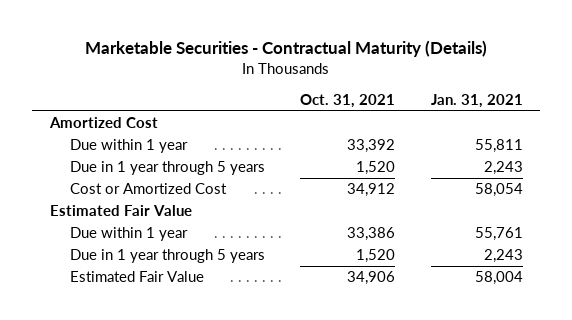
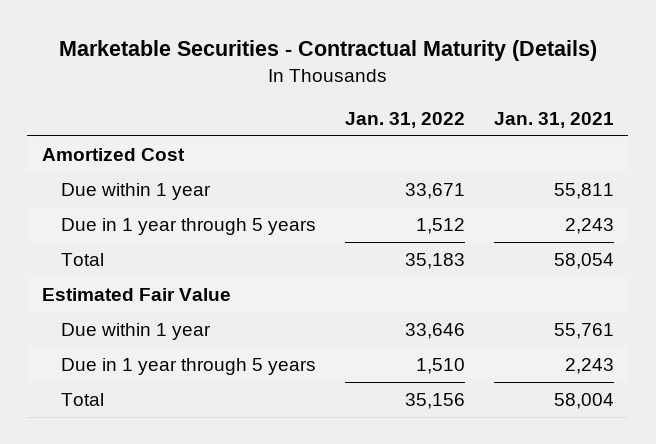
[300,94,396,109] Oct. 31, 2021 -> none
none -> [345,111,466,128] Jan. 31, 2022
[69,183,227,195] Cost or Amortized Cost -> [61,253,105,267] Total
[69,271,204,283] Estimated Fair Value -> [61,393,105,407] Total

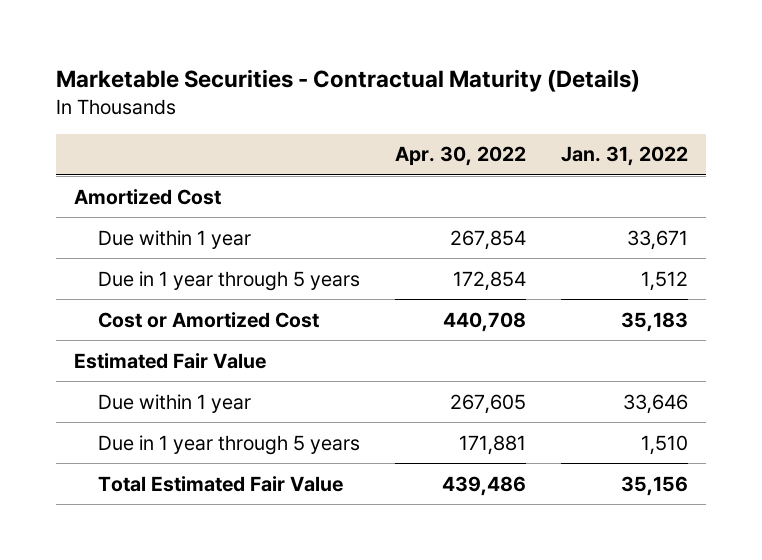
[493,111,614,128] Jan. 31, 2021 -> none
none -> [395,146,527,167] Apr. 30, 2022
[61,253,105,267] Total -> [97,311,319,328] Cost or Amortized Cost
[61,393,105,407] Total -> [97,475,343,492] Total Estimated Fair Value

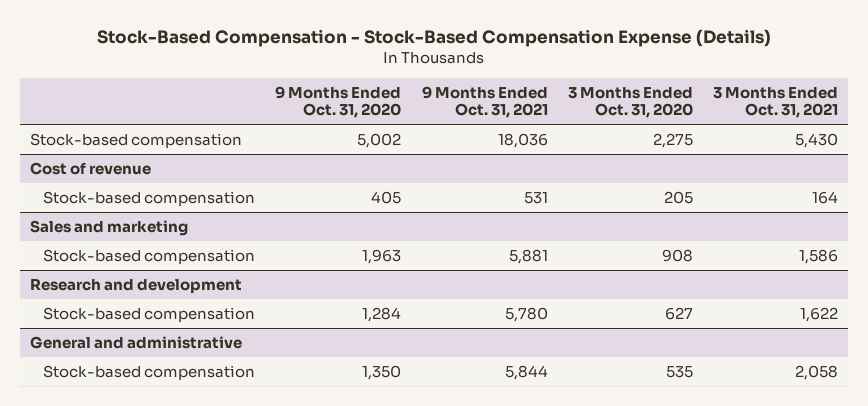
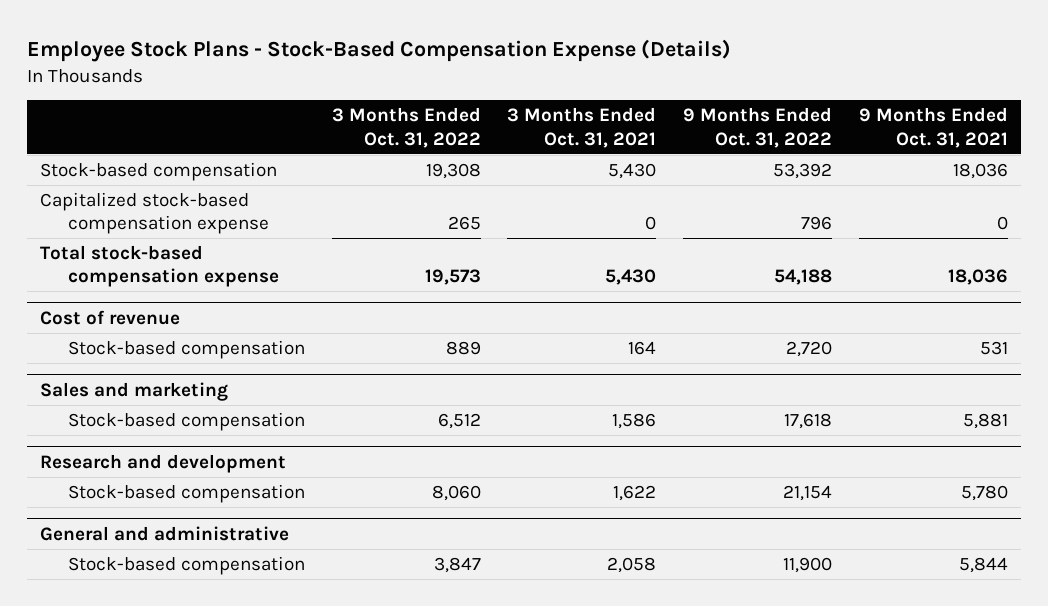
[97,29,772,48] Stock-Based Compensation - Stock-Based Compensation Expense (Details) -> [26,39,731,63] Employee Stock Plans - Stock-Based Compensation Expense (Details)
[275,85,402,119] 9 Months Ended Oct. 31, 2020 -> none
[567,86,693,119] 3 Months Ended Oct. 31, 2020 -> none
none -> [331,107,481,148] 3 Months Ended Oct. 31, 2022
none -> [683,107,833,148] 9 Months Ended Oct. 31, 2022
none -> [40,191,270,235] Capitalized stock-based compensation expense
none -> [40,244,280,288] Total stock-based compensation expense

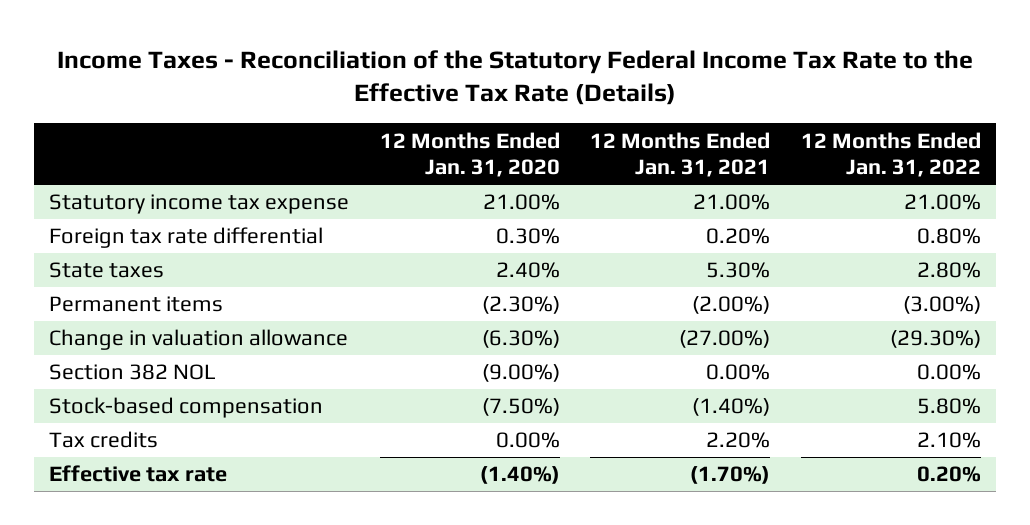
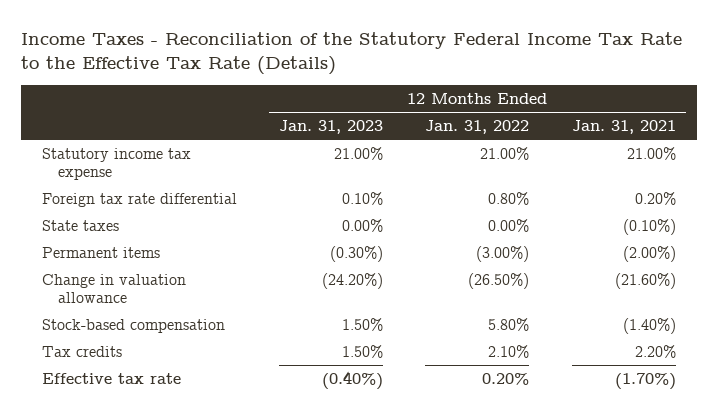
[379,131,560,178] 12 Months Ended Jan. 31, 2020 -> none
none -> [279,120,384,135] Jan. 31, 2023
[706,262,771,279] 5.30% -> [622,218,676,235] (0.10%)
[916,262,981,279] 2.80% -> [488,218,530,232] 0.00%
[49,364,216,381] Section 382 NOL -> none
[679,330,771,349] (27.00%) -> [614,272,676,289] (21.60%)
[889,330,981,349] (29.30%) -> [468,272,530,289] (26.50%)

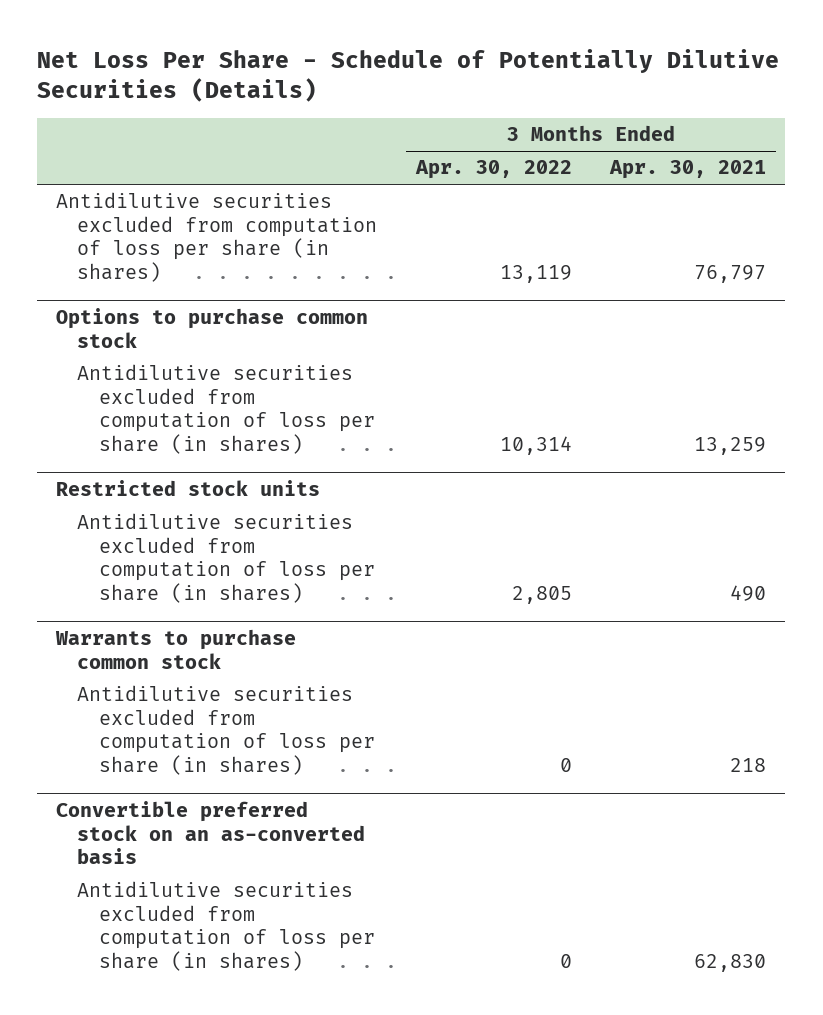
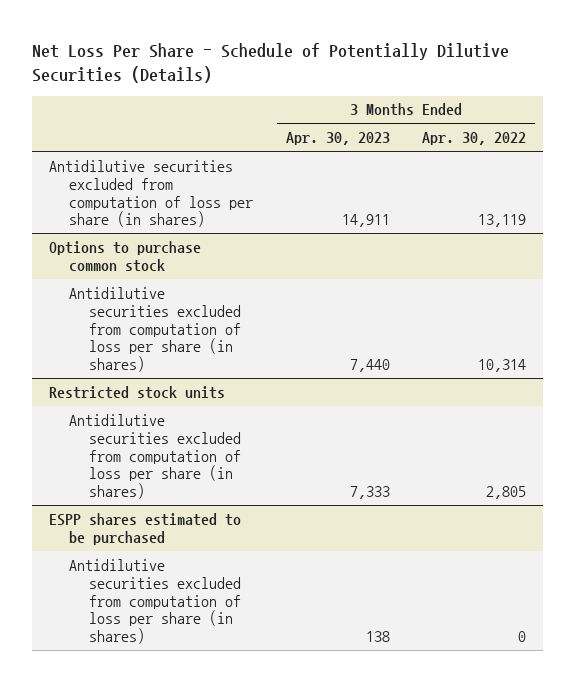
[609,160,767,180] Apr. 30, 2021 -> none
none -> [285,132,390,146] Apr. 30, 2023
[55,629,297,669] Warrants to purchase common stock -> none
[77,685,375,775] Antidilutive securities excluded from computation of loss per share (in shares) -> none
[56,801,366,865] Convertible preferred stock on an as-converted basis -> none
none -> [48,512,241,545] ESPP shares estimated to be purchased

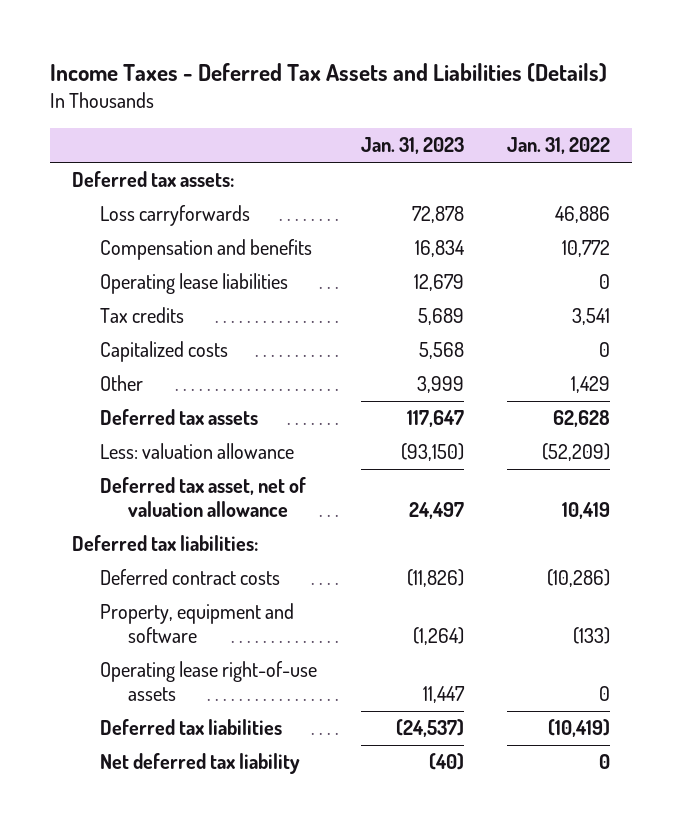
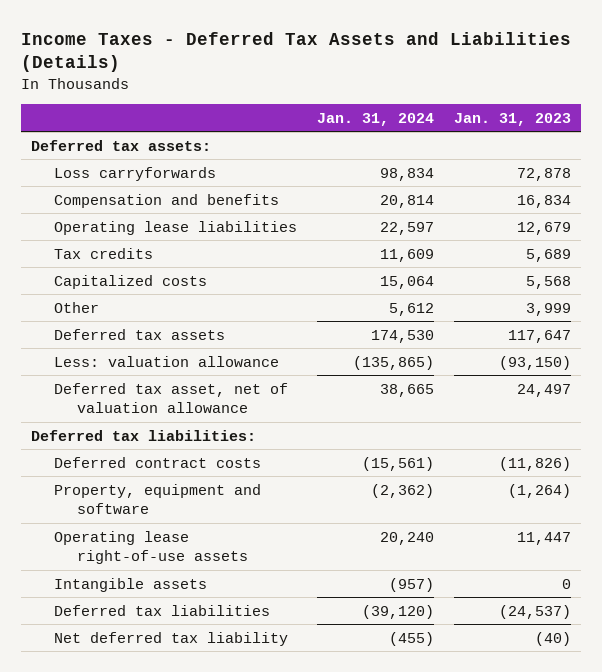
[507,137,611,155] Jan. 31, 2022 -> none
none -> [316,112,434,126] Jan. 31, 2024
none -> [53,577,207,592] Intangible assets

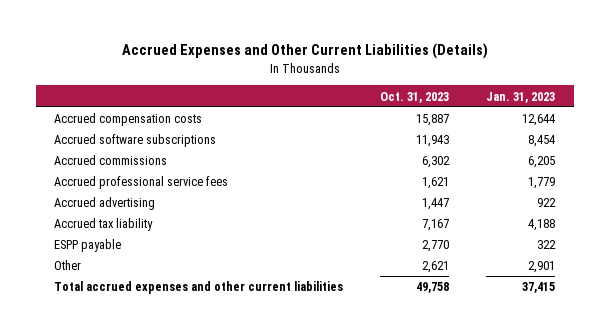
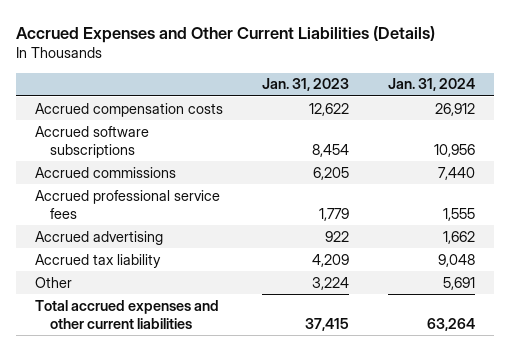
[380,91,450,103] Oct. 31, 2023 -> none
none -> [388,78,476,92] Jan. 31, 2024
[522,114,556,127] 12,644 -> [309,102,350,116] 12,622
[54,239,122,253] ESPP payable -> none
[528,219,556,232] 4,188 -> [312,253,350,267] 4,209
[528,261,556,274] 2,901 -> [312,276,350,290] 3,224

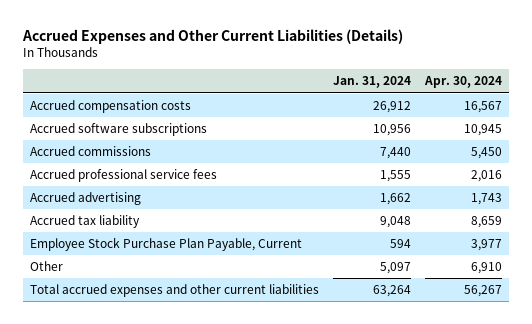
[262,78,350,92] Jan. 31, 2023 -> none
none -> [424,76,503,89] Apr. 30, 2024
none -> [29,236,302,251] Employee Stock Purchase Plan Payable, Current
[443,276,476,290] 5,691 -> [379,261,411,274] 5,097

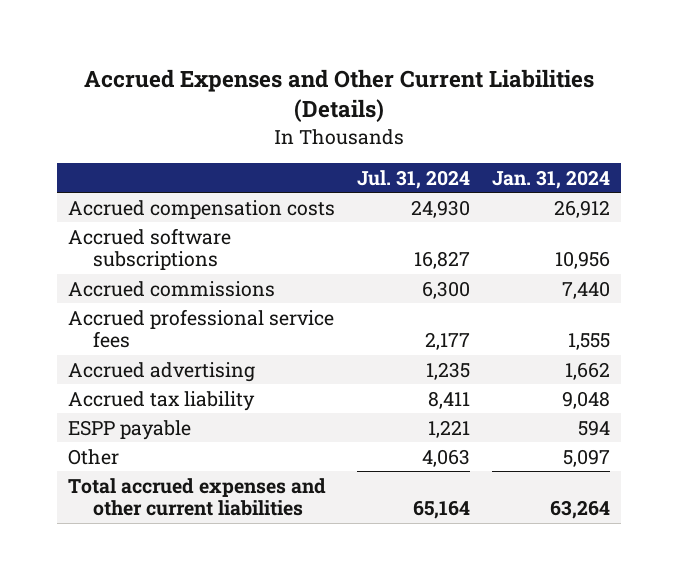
[424,76,503,89] Apr. 30, 2024 -> none
none -> [356,169,470,189] Jul. 31, 2024
[29,236,302,251] Employee Stock Purchase Plan Payable, Current -> [67,419,191,440] ESPP payable

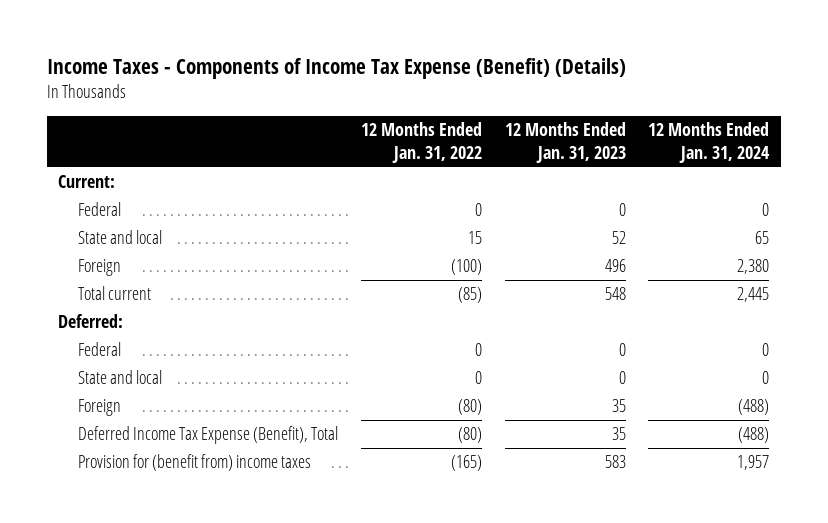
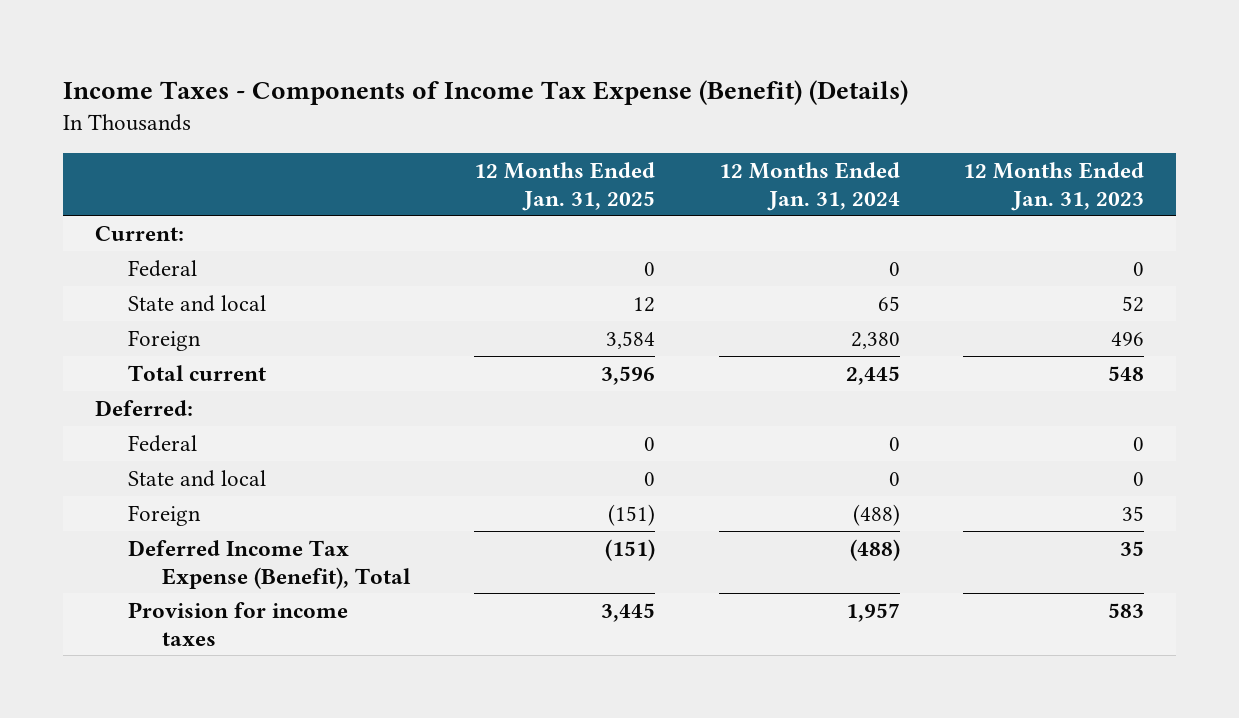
[360,122,482,163] 12 Months Ended Jan. 31, 2022 -> none
none -> [473,161,655,211] 12 Months Ended Jan. 31, 2025
[78,454,312,472] Provision for (benefit from) income taxes -> [128,601,349,646] Provision for income taxes

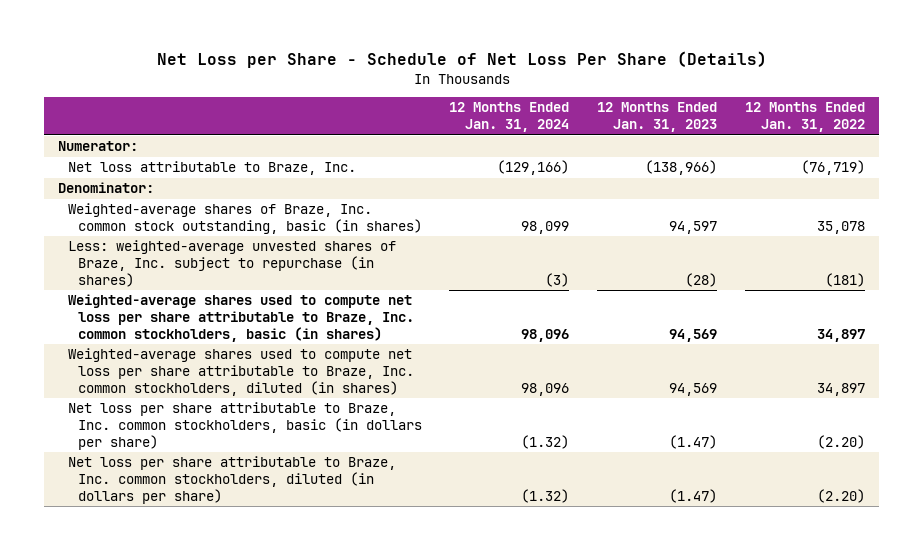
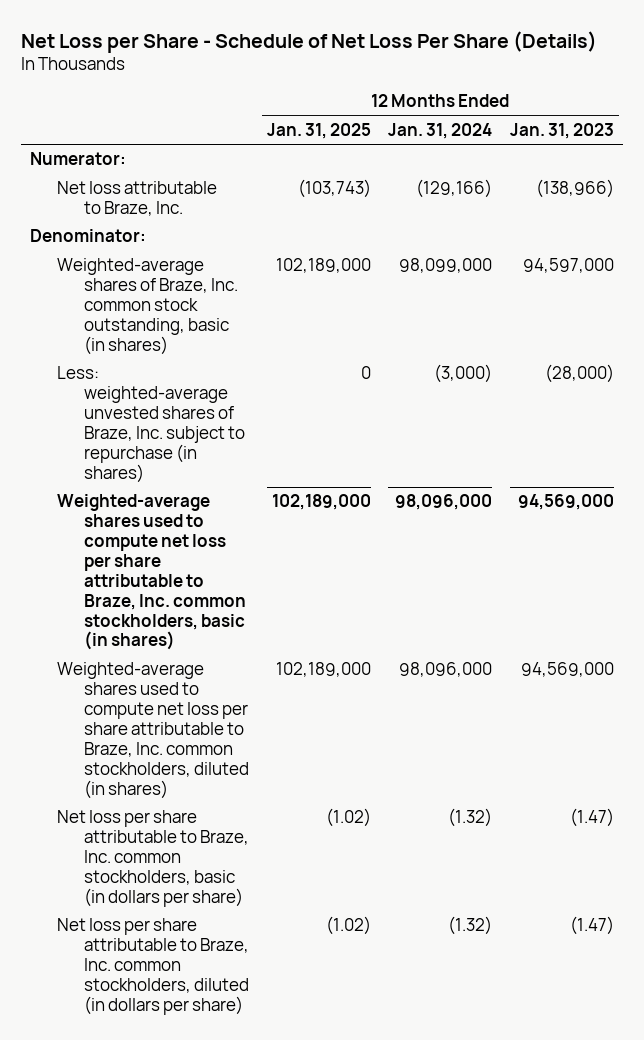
[745,102,866,133] 12 Months Ended Jan. 31, 2022 -> none
none -> [266,123,371,140] Jan. 31, 2025
[521,220,570,234] 98,099 -> [399,258,493,274] 98,099,000
[669,220,718,234] 94,597 -> [523,258,615,274] 94,597,000
[545,272,570,287] (3) -> [434,364,493,384] (3,000)
[685,272,718,287] (28) -> [545,364,615,384] (28,000)
[521,328,570,342] 98,096 -> [395,494,493,511] 98,096,000
[669,328,718,342] 94,569 -> [518,494,615,511] 94,569,000
[521,382,570,396] 98,096 -> [399,662,493,678] 98,096,000
[669,382,718,396] 94,569 -> [521,662,615,678] 94,569,000

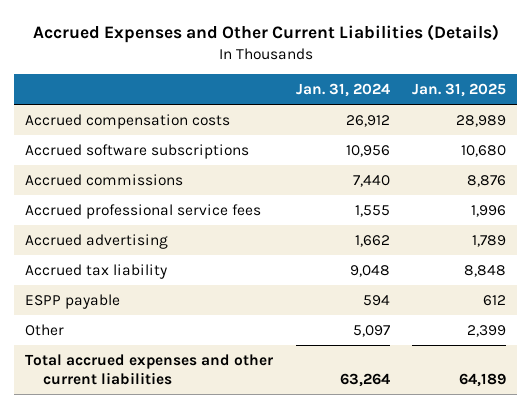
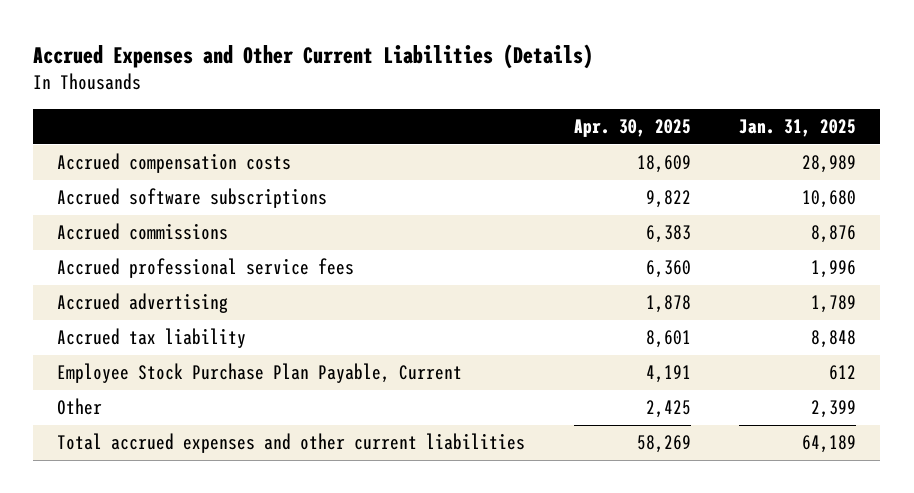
[295,83,390,98] Jan. 31, 2024 -> none
none -> [573,119,691,138] Apr. 30, 2025
[25,293,121,309] ESPP payable -> [57,363,463,384] Employee Stock Purchase Plan Payable, Current

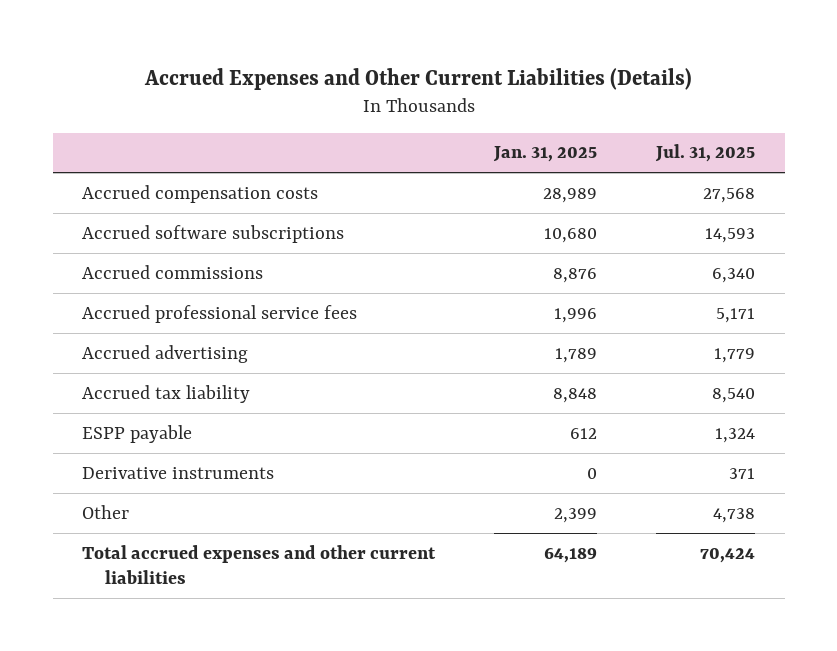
[573,119,691,138] Apr. 30, 2025 -> none
none -> [655,144,756,163] Jul. 31, 2025
[57,363,463,384] Employee Stock Purchase Plan Payable, Current -> [82,424,193,443] ESPP payable
none -> [82,466,275,479] Derivative instruments

